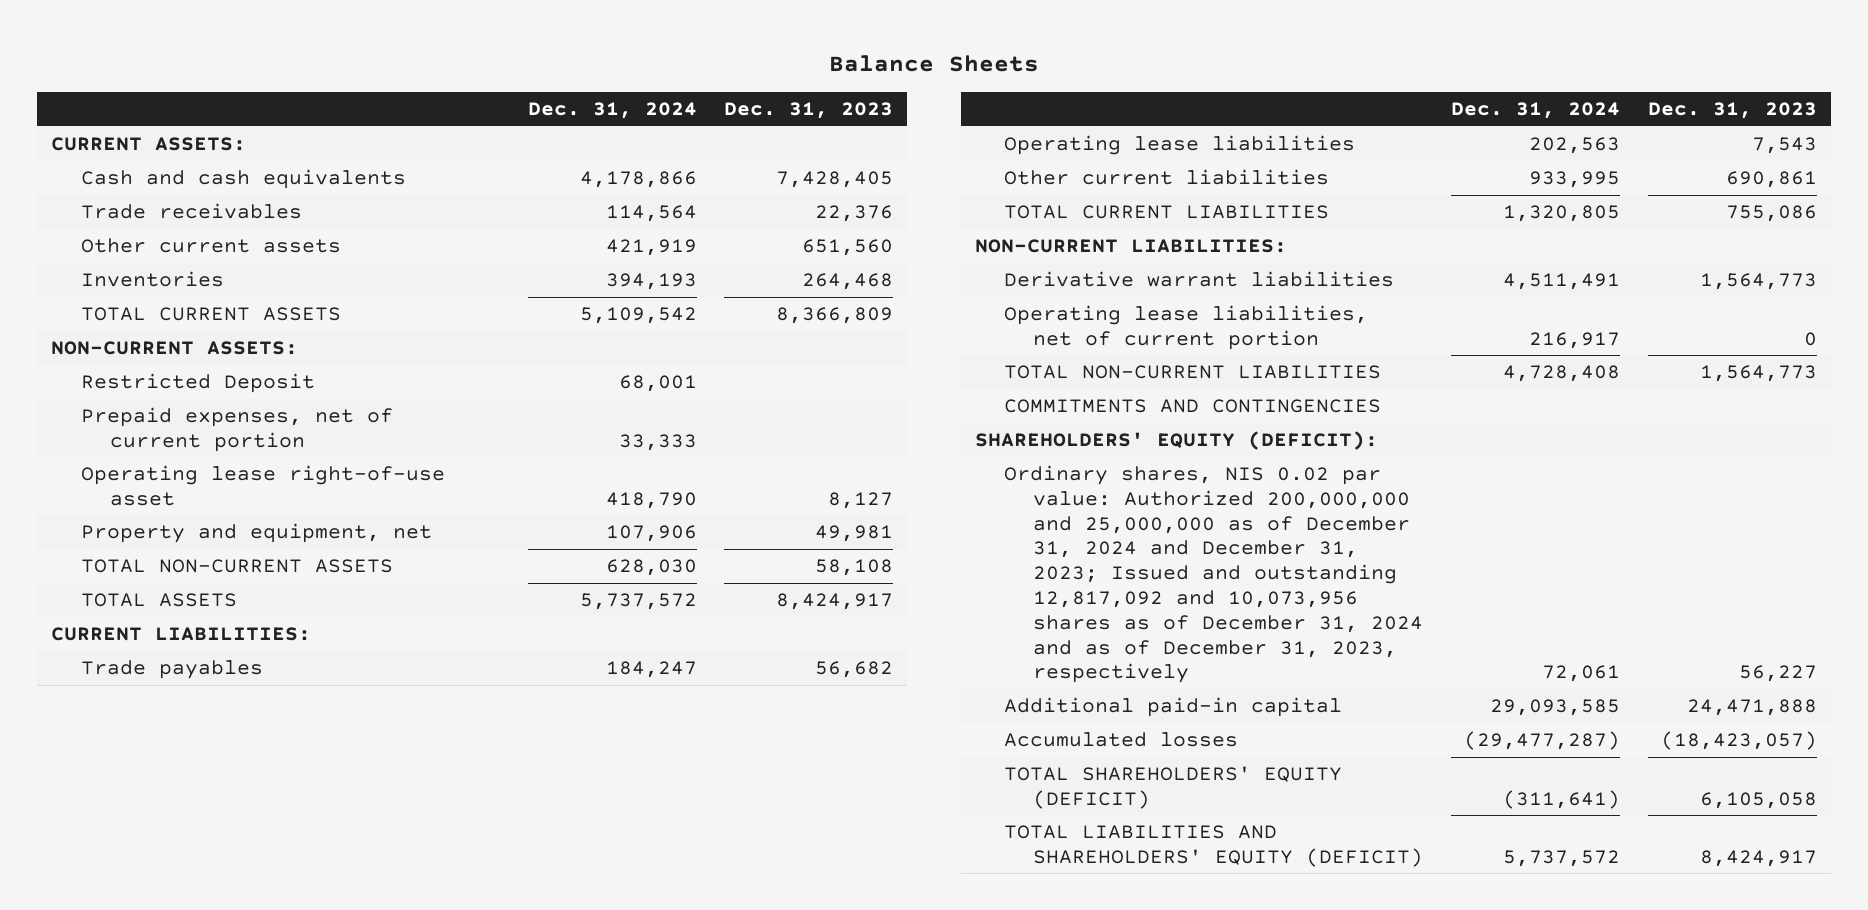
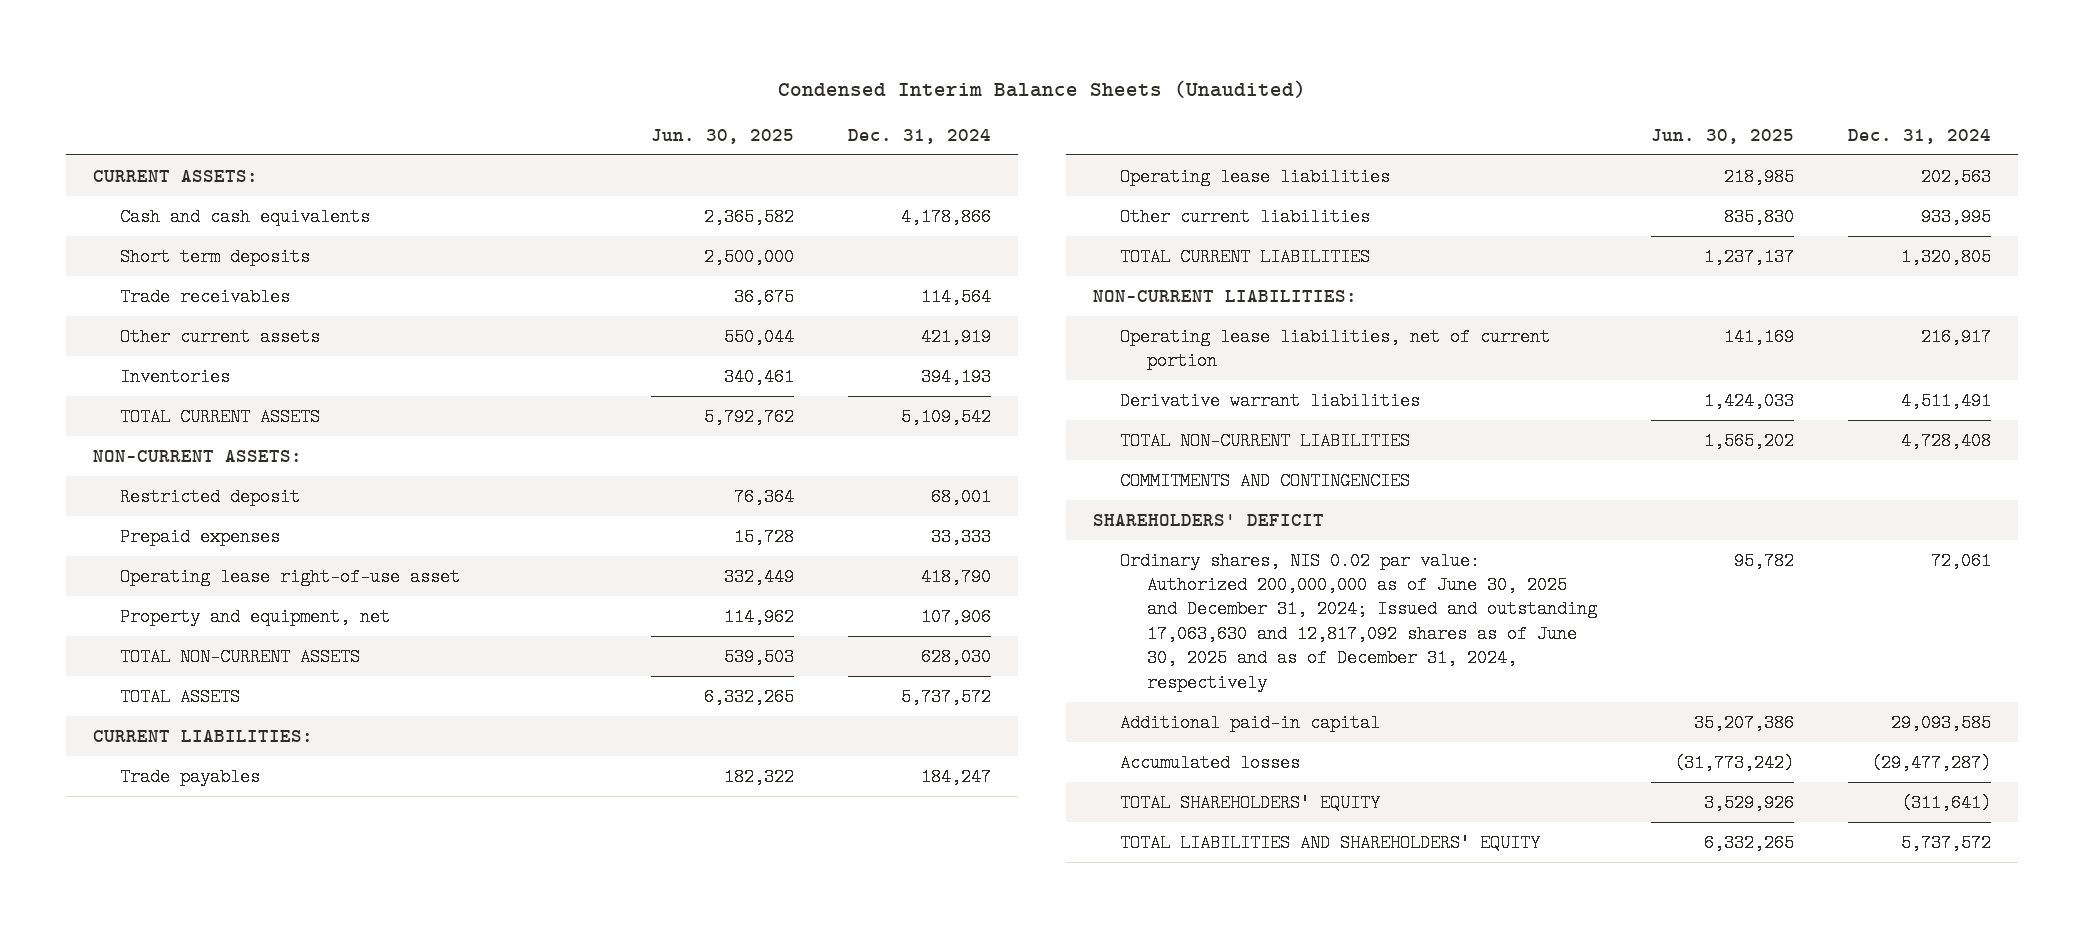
[828,54,1039,72] Balance Sheets -> [778,79,1307,98] Condensed Interim Balance Sheets (Unaudited)
[724,102,894,120] Dec. 31, 2023 -> none
none -> [650,128,794,144] Jun. 30, 2025
none -> [119,247,310,266] Short term deposits
[80,373,315,394] Restricted Deposit -> [119,487,300,506] Restricted deposit
[80,407,393,452] Prepaid expenses, net of current portion -> [119,527,280,546] Prepaid expenses
[1003,271,1394,288] Derivative warrant liabilities -> [1120,391,1421,410] Derivative warrant liabilities
[974,431,1378,451] SHAREHOLDERS' EQUITY (DEFICIT): -> [1093,513,1325,526] SHAREHOLDERS' DEFICIT
[1003,465,1424,684] Ordinary shares, NIS 0.02 par value: Authorized 200,000,000 and 25,000,000 as of December 31, 2024 and December 31, 2023; Issued and outstanding 12,817,092 and 10,073,956 shares as of December 31, 2024 and as of December 31, 2023, respectively -> [1120,551,1598,692] Ordinary shares, NIS 0.02 par value: Authorized 200,000,000 as of June 30, 2025 and December 31, 2024; Issued and outstanding 17,063,630 and 12,817,092 shares as of June 30, 2025 and as of December 31, 2024, respectively
[1003,766,1342,809] TOTAL SHAREHOLDERS' EQUITY (DEFICIT) -> [1120,793,1381,812] TOTAL SHAREHOLDERS' EQUITY
[1003,825,1424,867] TOTAL LIABILITIES AND SHAREHOLDERS' EQUITY (DEFICIT) -> [1120,833,1541,852] TOTAL LIABILITIES AND SHAREHOLDERS' EQUITY

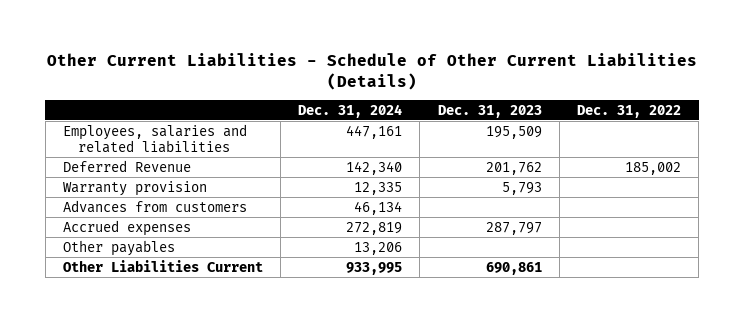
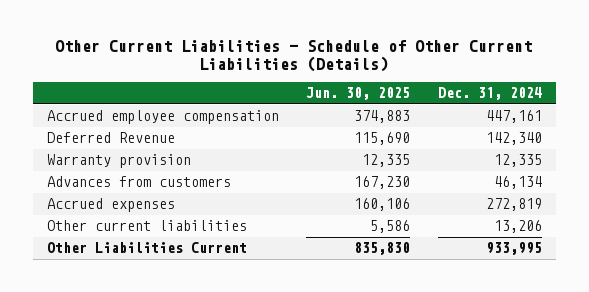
[437,104,542,118] Dec. 31, 2023 -> none
[576,104,681,118] Dec. 31, 2022 -> none
none -> [306,87,411,101] Jun. 30, 2025
[63,123,248,153] Employees, salaries and related liabilities -> [46,110,279,125] Accrued employee compensation
[63,239,176,256] Other payables -> [46,220,247,232] Other current liabilities

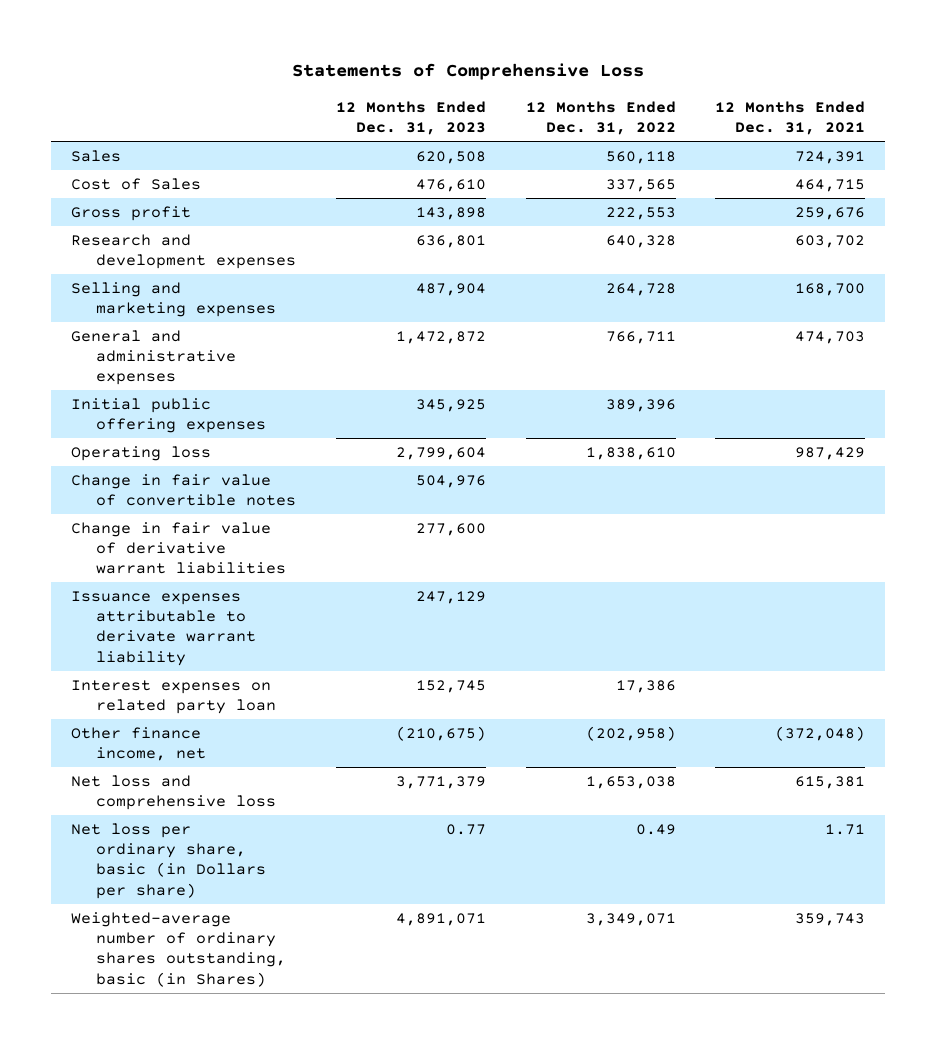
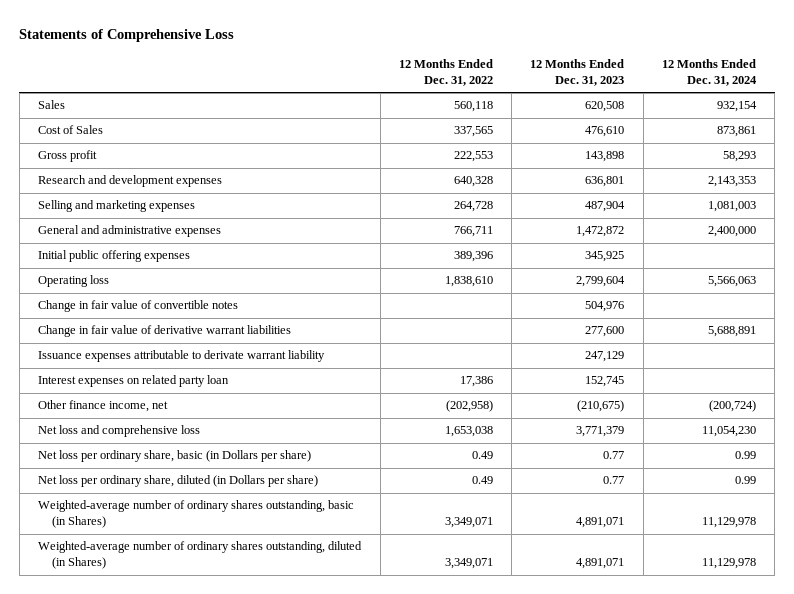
[715,100,866,135] 12 Months Ended Dec. 31, 2021 -> none
none -> [661,58,757,86] 12 Months Ended Dec. 31, 2024
none -> [38,475,319,488] Net loss per ordinary share, diluted (in Dollars per share)
none -> [38,541,363,570] Weighted-average number of ordinary shares outstanding, diluted (in Shares)

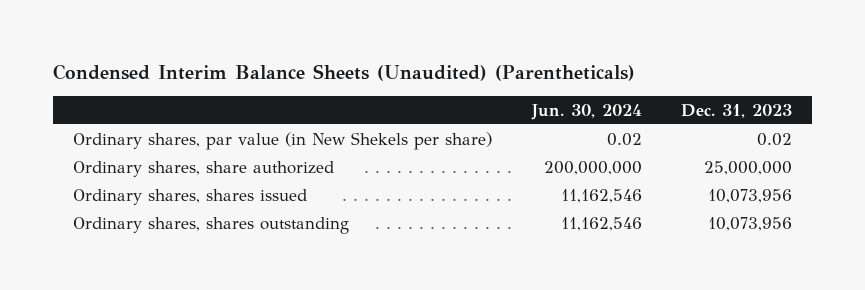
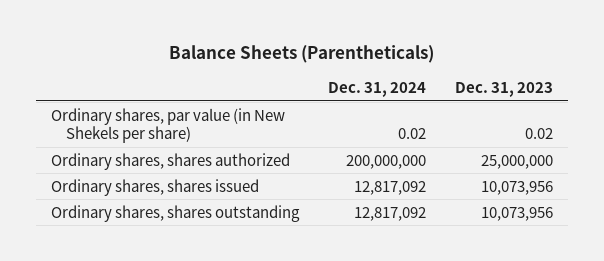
[52,63,635,81] Condensed Interim Balance Sheets (Unaudited) (Parentheticals) -> [169,45,435,64] Balance Sheets (Parentheticals)
[530,103,642,120] Jun. 30, 2024 -> none
none -> [328,81,427,97] Dec. 31, 2024
[72,160,334,177] Ordinary shares, share authorized -> [50,152,290,170] Ordinary shares, shares authorized

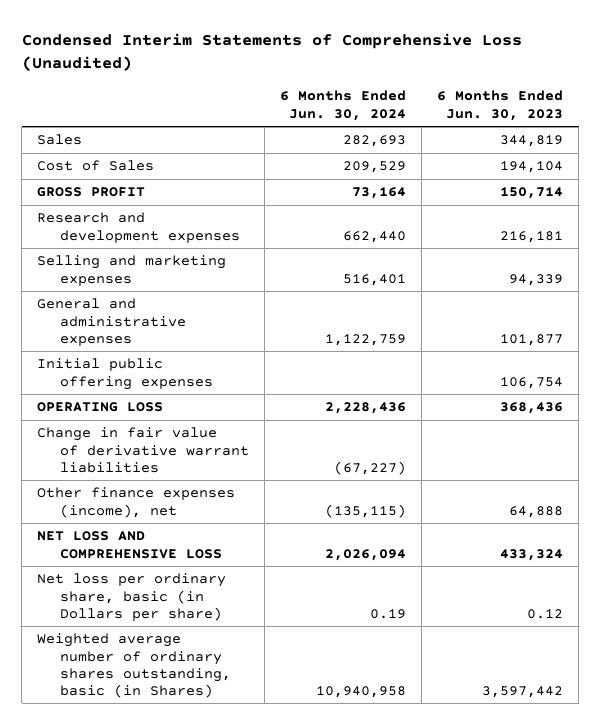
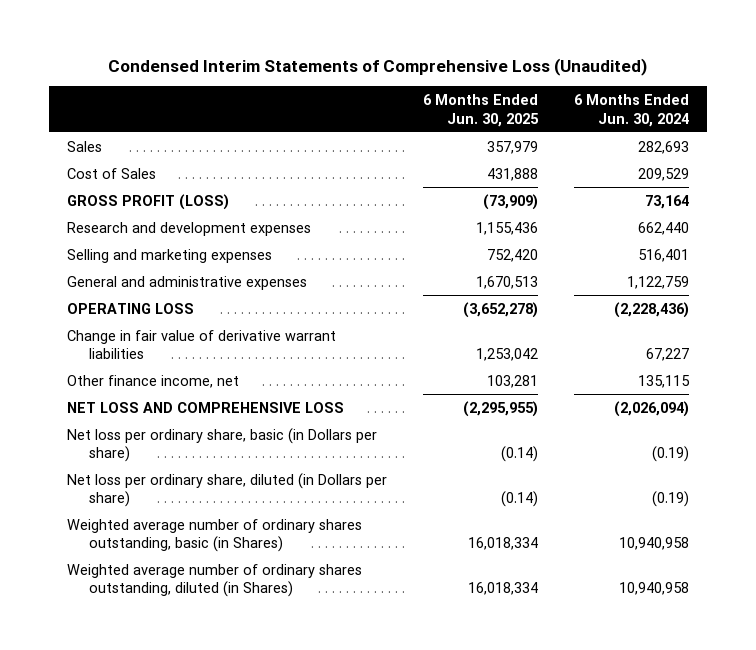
[437,90,564,121] 6 Months Ended Jun. 30, 2023 -> none
none -> [423,94,540,127] 6 Months Ended Jun. 30, 2025
[37,187,146,198] GROSS PROFIT -> [66,193,229,210] GROSS PROFIT (LOSS)
[37,358,214,390] Initial public offering expenses -> none
[325,402,407,415] 2,228,436 -> [614,301,690,318] (2,228,436)
[334,460,407,475] (67,227) -> [646,348,690,362] 67,227
[37,487,236,518] Other finance expenses (income), net -> [66,374,239,388] Other finance income, net
[325,503,407,518] (135,115) -> [638,374,691,388] 135,115
[325,548,407,561] 2,026,094 -> [614,400,690,417] (2,026,094)
[370,608,407,619] 0.19 -> [652,446,690,463] (0.19)
none -> [66,472,387,508] Net loss per ordinary share, diluted (in Dollars per share)
none -> [66,563,362,598] Weighted average number of ordinary shares outstanding, diluted (in Shares)

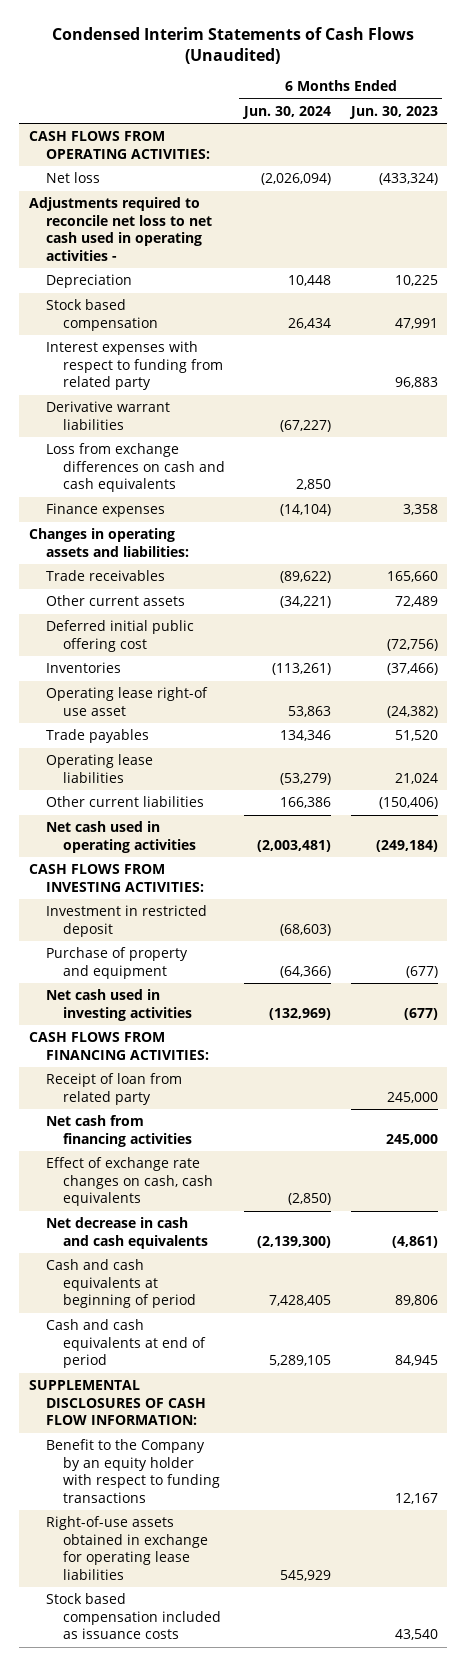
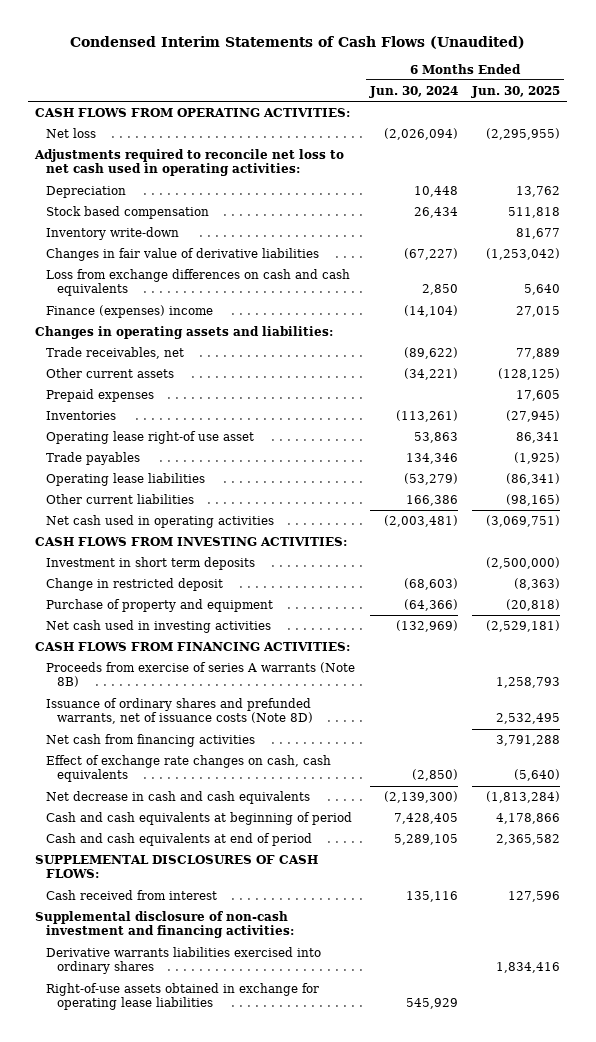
[348,105,438,119] Jun. 30, 2023 -> none
none -> [471,85,561,98] Jun. 30, 2025
[28,197,212,261] Adjustments required to reconcile net loss to net cash used in operating activities - -> [34,148,345,177] Adjustments required to reconcile net loss to net cash used in operating activities:
[45,341,223,391] Interest expenses with respect to funding from related party -> none
none -> [46,226,180,240] Inventory write-down
[45,401,170,430] Derivative warrant liabilities -> [46,247,320,261] Changes in fair value of derivative liabilities
[45,503,165,518] Finance expenses -> [46,304,214,318] Finance (expenses) income
[45,570,165,582] Trade receivables -> [46,346,185,359] Trade receivables, net
[45,620,194,652] Deferred initial public offering cost -> none
none -> [46,388,155,402] Prepaid expenses
none -> [46,556,256,570] Investment in short term deposits
[45,905,207,937] Investment in restricted deposit -> [46,577,224,591] Change in restricted deposit
[45,1073,182,1105] Receipt of loan from related party -> none
none -> [46,661,356,688] Proceeds from exercise of series A warrants (Note 8B)
none -> [46,697,314,725] Issuance of ordinary shares and prefunded warrants, net of issuance costs (Note 8D)
[45,1439,220,1503] Benefit to the Company by an equity holder with respect to funding transactions -> none
[28,1380,206,1426] SUPPLEMENTAL DISCLOSURES OF CASH FLOW INFORMATION: -> [35,854,319,879] SUPPLEMENTAL DISCLOSURES OF CASH FLOWS:
none -> [46,889,218,900] Cash received from interest
none -> [35,910,295,939] Supplemental disclosure of non-cash investment and financing activities:
none -> [46,946,322,975] Derivative warrants liabilities exercised into ordinary shares
[45,1593,221,1640] Stock based compensation included as issuance costs -> none

